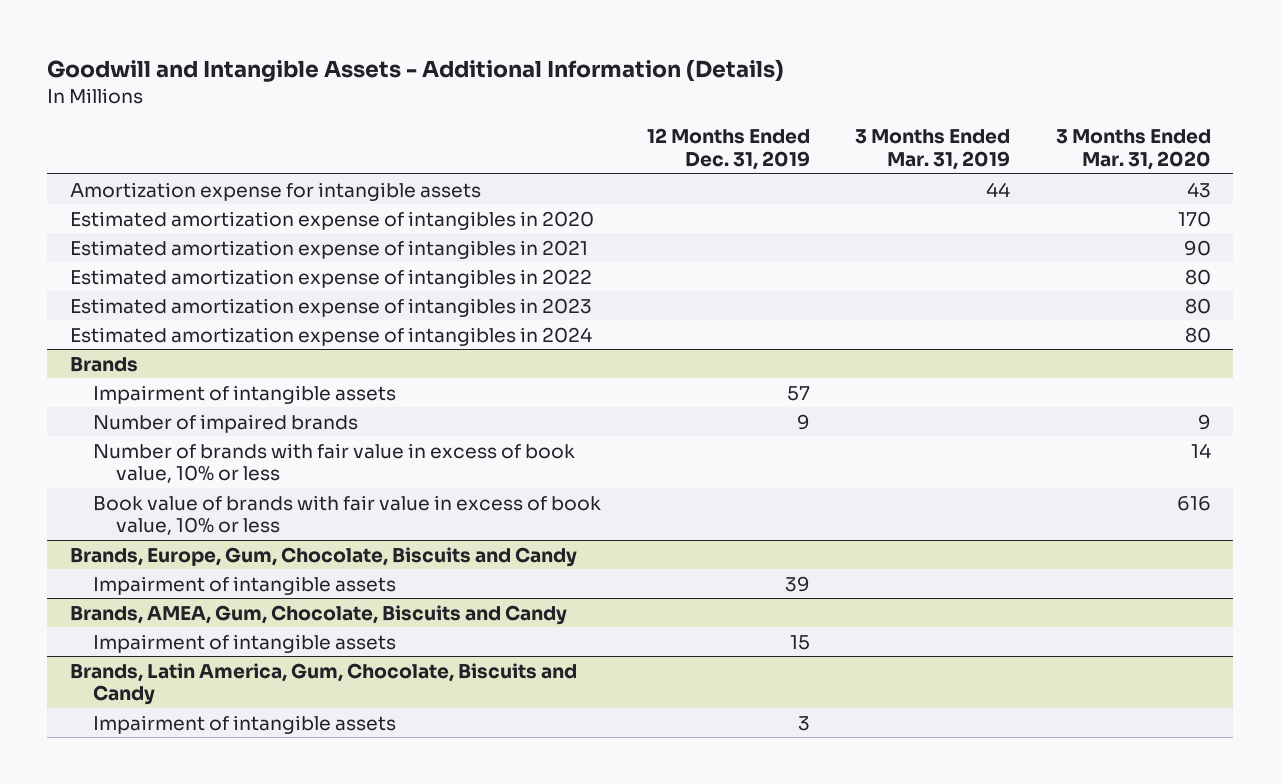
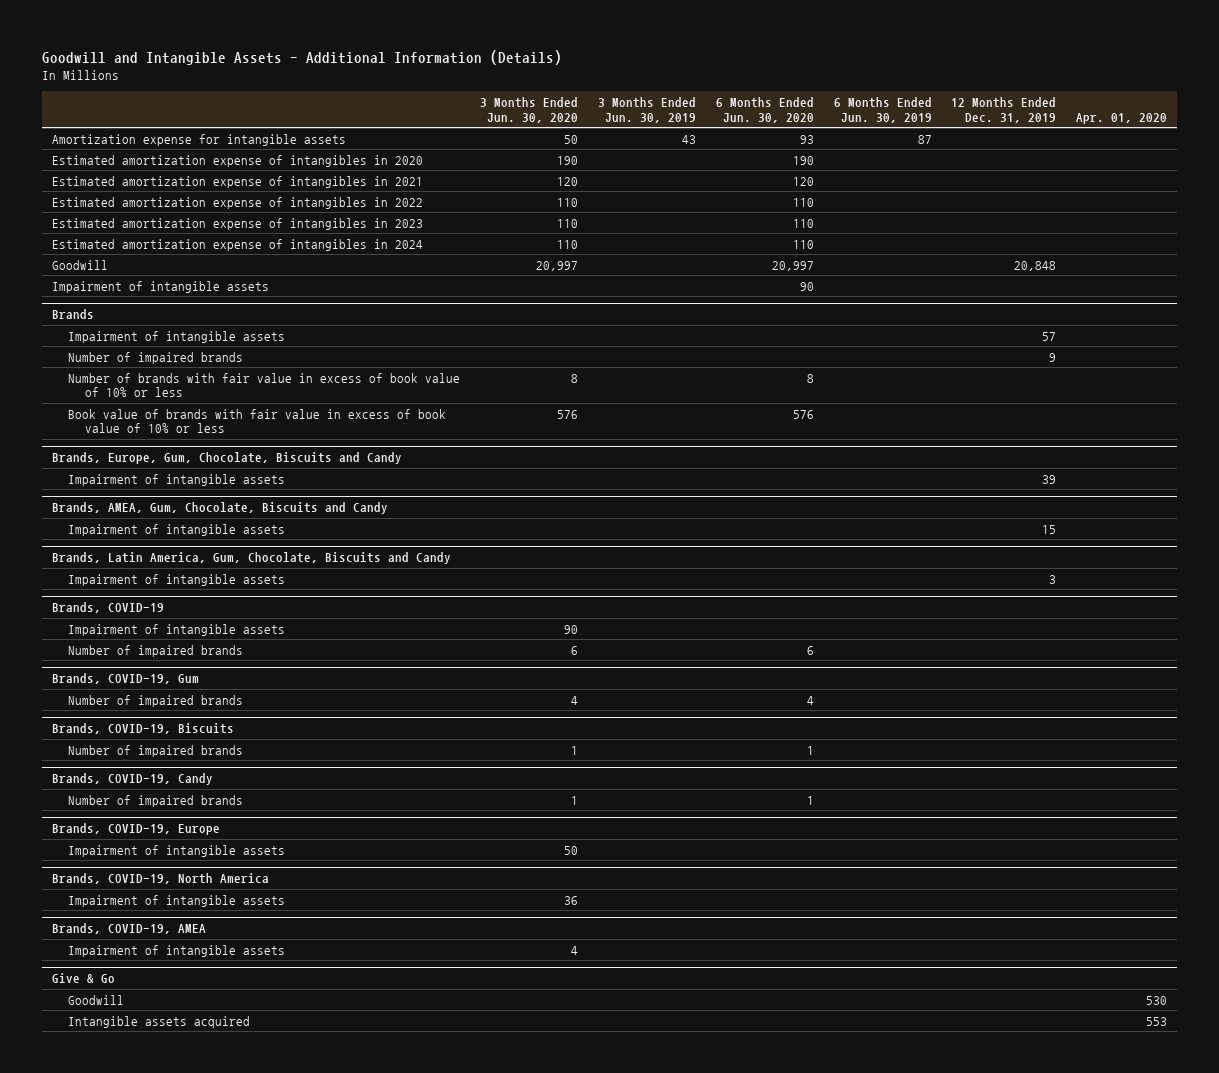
[855,129,1011,170] 3 Months Ended Mar. 31, 2019 -> none
[1055,129,1211,170] 3 Months Ended Mar. 31, 2020 -> none
none -> [480,97,579,123] 3 Months Ended Jun. 30, 2020
none -> [597,97,696,123] 3 Months Ended Jun. 30, 2019
none -> [715,97,814,123] 6 Months Ended Jun. 30, 2020
none -> [833,97,932,123] 6 Months Ended Jun. 30, 2019
none -> [1076,112,1168,124] Apr. 01, 2020
none -> [51,259,108,270] Goodwill
none -> [51,280,269,293] Impairment of intangible assets
[93,442,576,484] Number of brands with fair value in excess of book value, 10% or less -> [68,372,461,398] Number of brands with fair value in excess of book value of 10% or less
[93,494,602,536] Book value of brands with fair value in excess of book value, 10% or less -> [68,408,447,434] Book value of brands with fair value in excess of book value of 10% or less
none -> [51,602,164,614] Brands, COVID-19
none -> [68,623,286,636] Impairment of intangible assets
none -> [68,644,244,657] Number of impaired brands
none -> [51,673,199,685] Brands, COVID-19, Gum
none -> [68,694,244,707] Number of impaired brands
none -> [51,723,234,735] Brands, COVID-19, Biscuits
none -> [68,744,244,757] Number of impaired brands
none -> [51,773,213,786] Brands, COVID-19, Candy
none -> [68,794,244,807] Number of impaired brands
none -> [51,823,220,836] Brands, COVID-19, Europe
none -> [68,844,286,857] Impairment of intangible assets
none -> [51,873,269,885] Brands, COVID-19, North America
none -> [68,894,286,907] Impairment of intangible assets
none -> [51,923,206,935] Brands, COVID-19, AMEA
none -> [68,944,286,957] Impairment of intangible assets
none -> [51,973,115,984] Give & Go
none -> [68,994,125,1005] Goodwill
none -> [68,1015,251,1028] Intangible assets acquired

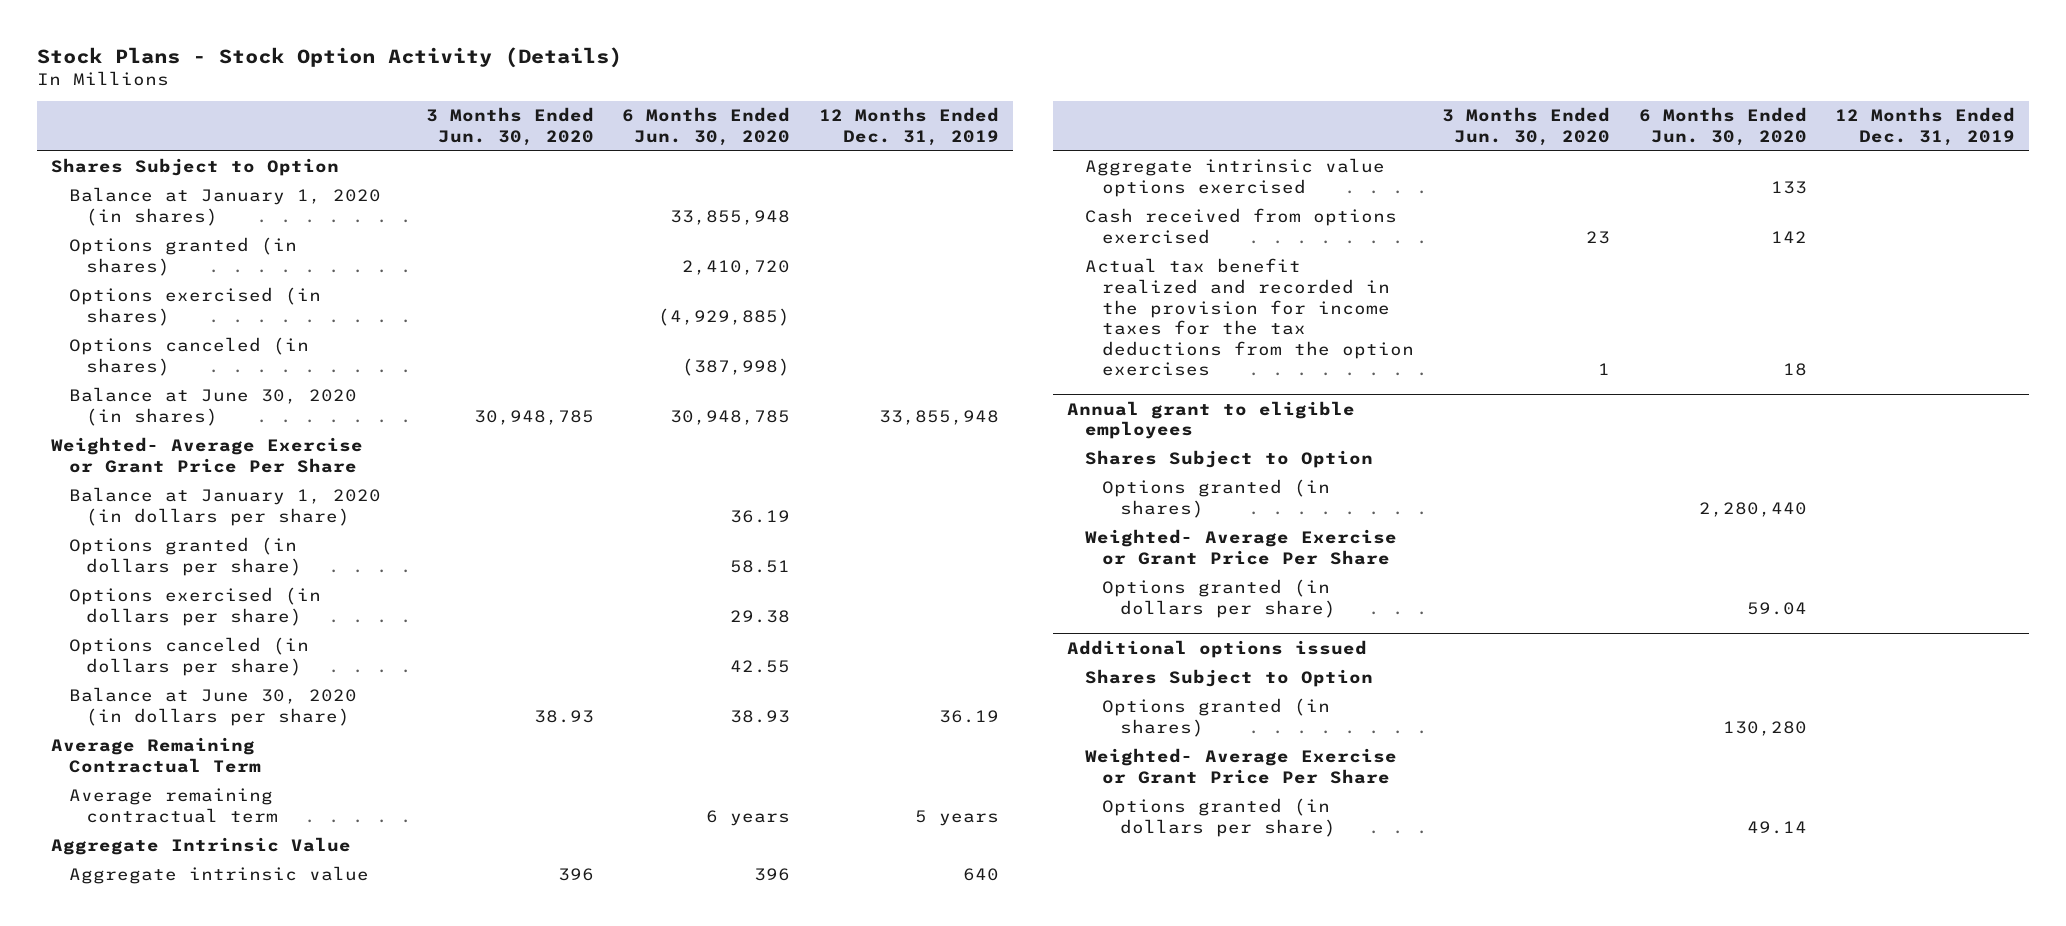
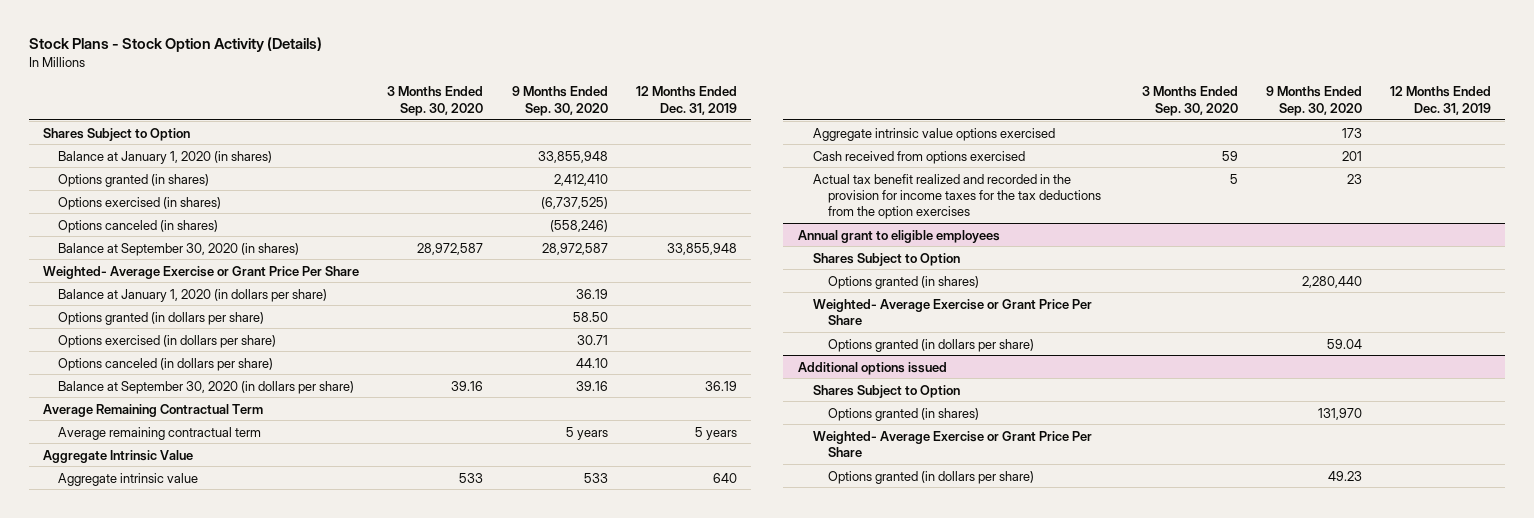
[426,107,595,146] 3 Months Ended Jun. 30, 2020 -> none
[622,107,791,146] 6 Months Ended Jun. 30, 2020 -> none
none -> [387,86,484,116] 3 Months Ended Sep. 30, 2020
none -> [511,86,608,116] 9 Months Ended Sep. 30, 2020
[68,387,357,426] Balance at June 30, 2020 (in shares) -> [58,242,300,256] Balance at September 30, 2020 (in shares)
[68,687,357,726] Balance at June 30, 2020 (in dollars per share) -> [58,380,355,394] Balance at September 30, 2020 (in dollars per share)

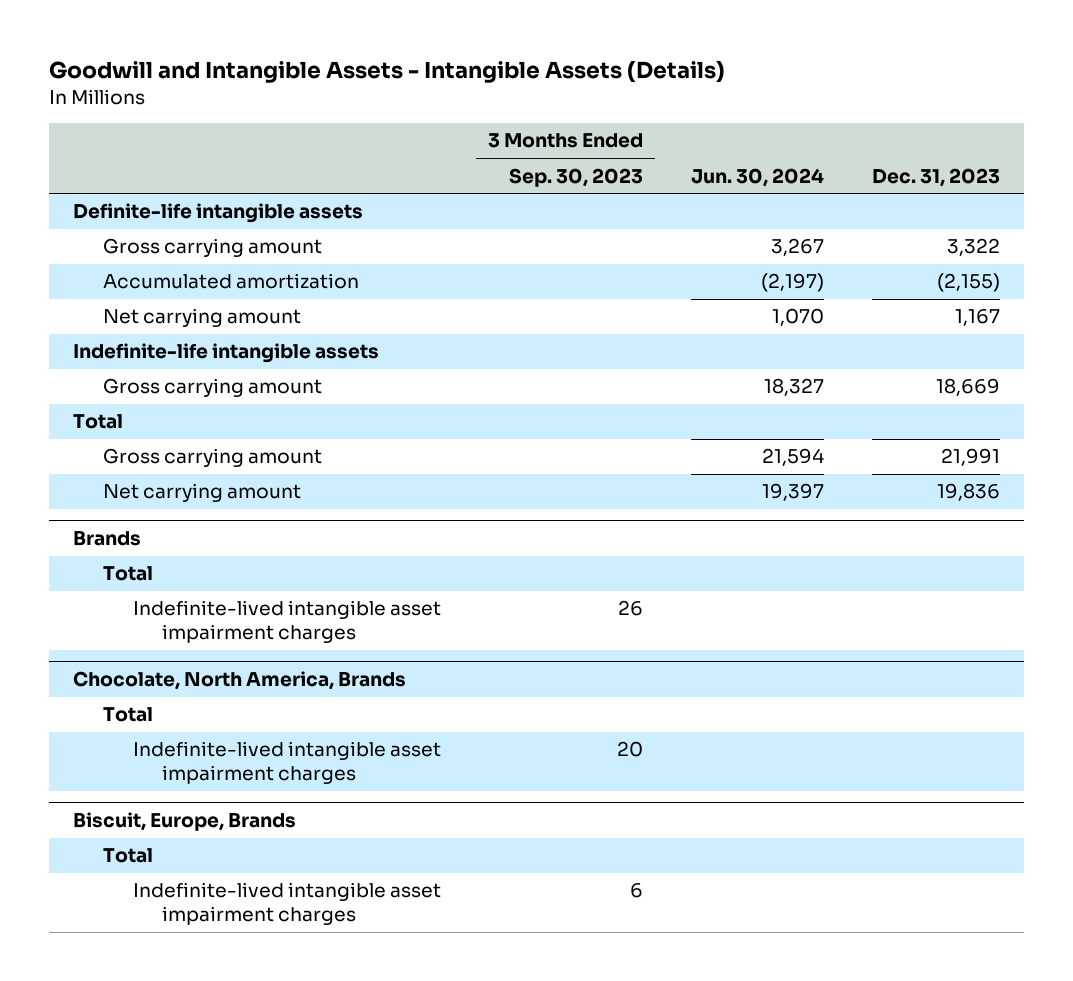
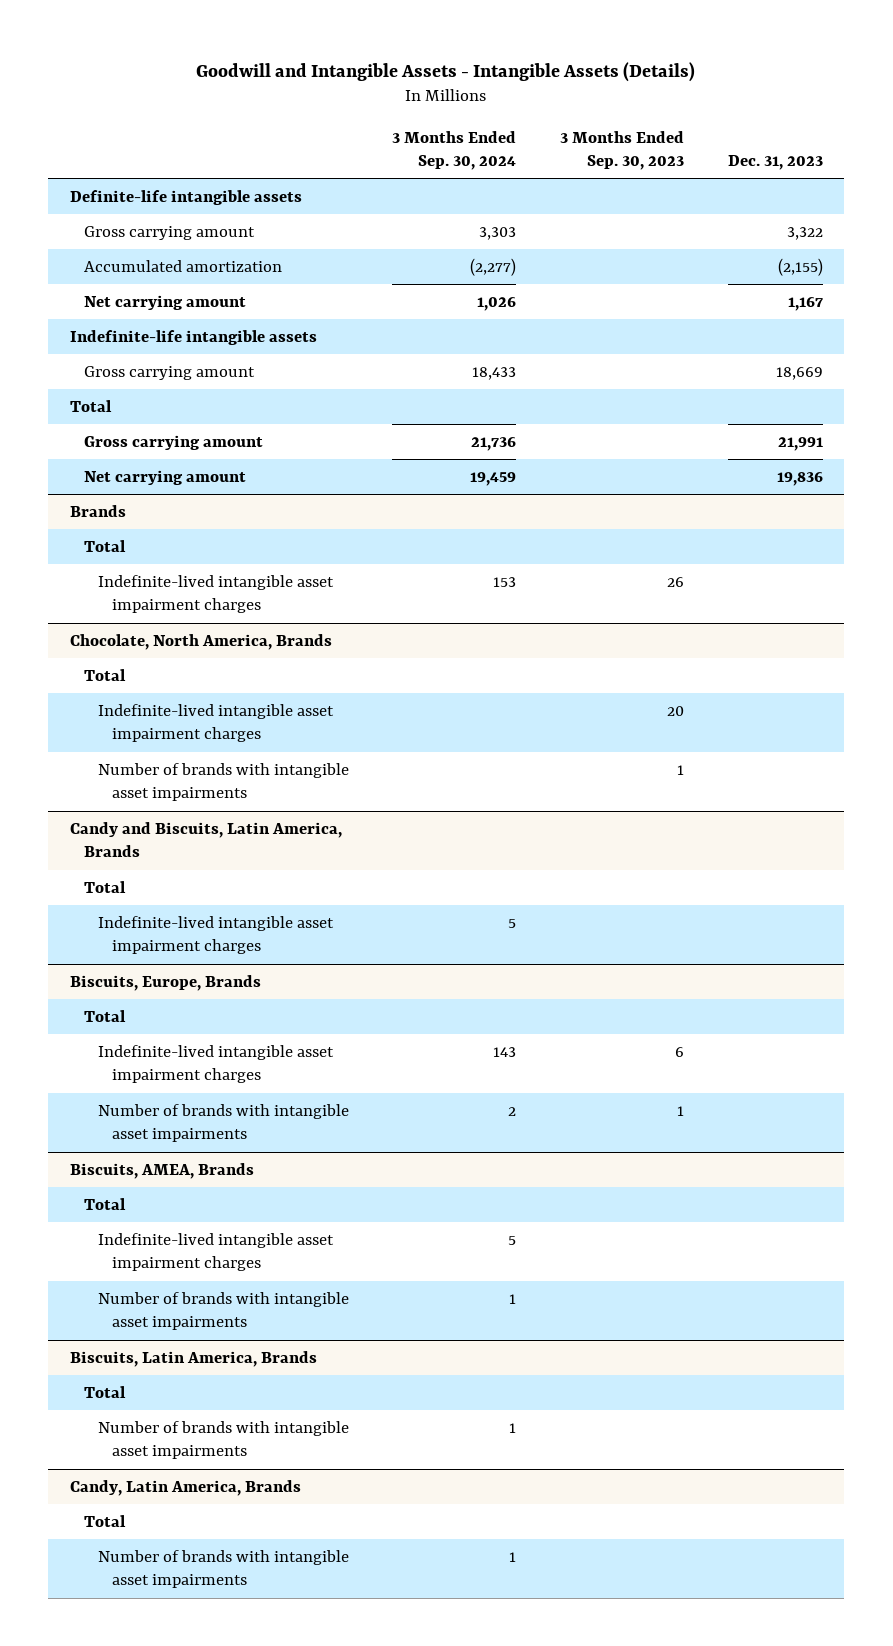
[691,167,825,187] Jun. 30, 2024 -> none
none -> [392,130,517,171] 3 Months Ended Sep. 30, 2024
none -> [97,762,349,802] Number of brands with intangible asset impairments
none -> [69,821,342,858] Candy and Biscuits, Latin America, Brands
none -> [83,880,126,893] Total
none -> [97,915,334,955] Indefinite-lived intangible asset impairment charges
[72,812,296,832] Biscuit, Europe, Brands -> [69,974,261,991] Biscuits, Europe, Brands
none -> [97,1103,349,1143] Number of brands with intangible asset impairments
none -> [69,1162,254,1179] Biscuits, AMEA, Brands
none -> [83,1197,126,1210] Total
none -> [97,1232,334,1272] Indefinite-lived intangible asset impairment charges
none -> [97,1291,349,1331] Number of brands with intangible asset impairments
none -> [69,1350,317,1367] Biscuits, Latin America, Brands
none -> [83,1385,126,1398] Total
none -> [97,1420,349,1460] Number of brands with intangible asset impairments
none -> [69,1479,301,1496] Candy, Latin America, Brands
none -> [83,1514,126,1527] Total
none -> [97,1549,349,1589] Number of brands with intangible asset impairments

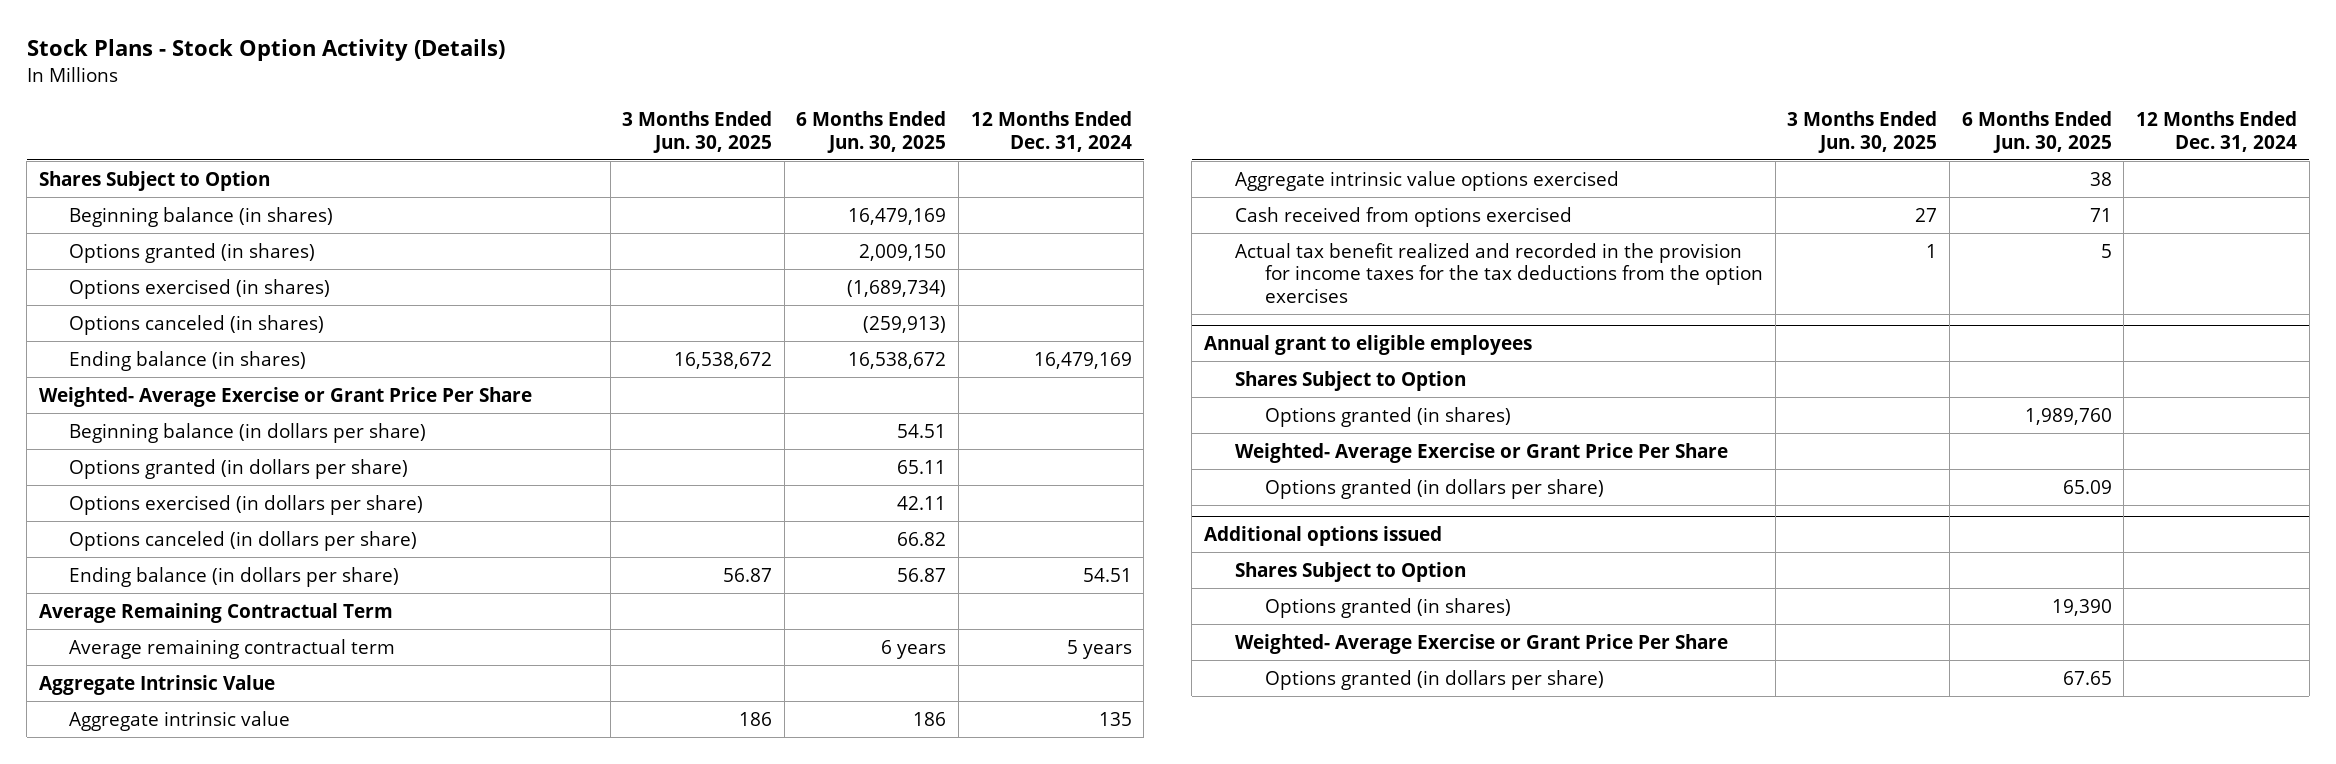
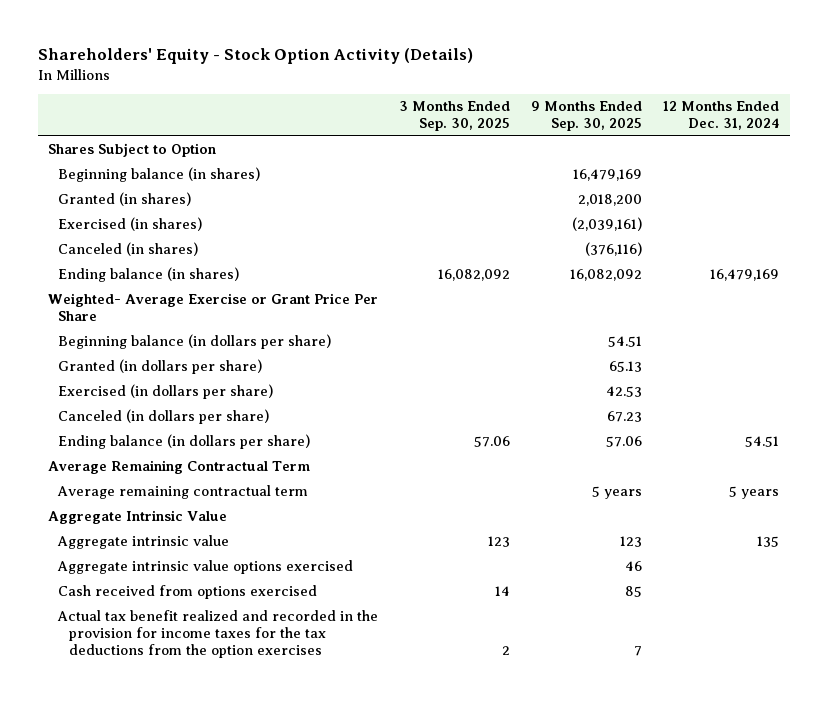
[26,39,505,62] Stock Plans - Stock Option Activity (Details) -> [37,48,473,65] Shareholders' Equity - Stock Option Activity (Details)
[622,111,773,153] 3 Months Ended Jun. 30, 2025 -> none
[796,111,947,153] 6 Months Ended Jun. 30, 2025 -> none
none -> [399,101,511,132] 3 Months Ended Sep. 30, 2025
none -> [531,101,643,132] 9 Months Ended Sep. 30, 2025
[69,242,316,263] Options granted (in shares) -> [58,192,192,207] Granted (in shares)
[69,278,331,299] Options exercised (in shares) -> [58,217,203,232] Exercised (in shares)
[69,314,325,335] Options canceled (in shares) -> [58,242,199,257] Canceled (in shares)
[69,458,409,479] Options granted (in dollars per share) -> [58,359,263,375] Granted (in dollars per share)
[69,494,424,515] Options exercised (in dollars per share) -> [58,384,274,400] Exercised (in dollars per share)
[69,530,418,551] Options canceled (in dollars per share) -> [58,409,270,425] Canceled (in dollars per share)
[1203,334,1532,355] Annual grant to eligible employees -> none
[1234,370,1466,391] Shares Subject to Option -> none
[1265,406,1512,427] Options granted (in shares) -> none
[1234,442,1728,463] Weighted- Average Exercise or Grant Price Per Share -> none
[1265,478,1605,499] Options granted (in dollars per share) -> none
[1203,525,1442,546] Additional options issued -> none
[1234,561,1466,582] Shares Subject to Option -> none
[1265,597,1512,618] Options granted (in shares) -> none
[1234,633,1728,654] Weighted- Average Exercise or Grant Price Per Share -> none
[1265,669,1605,690] Options granted (in dollars per share) -> none

